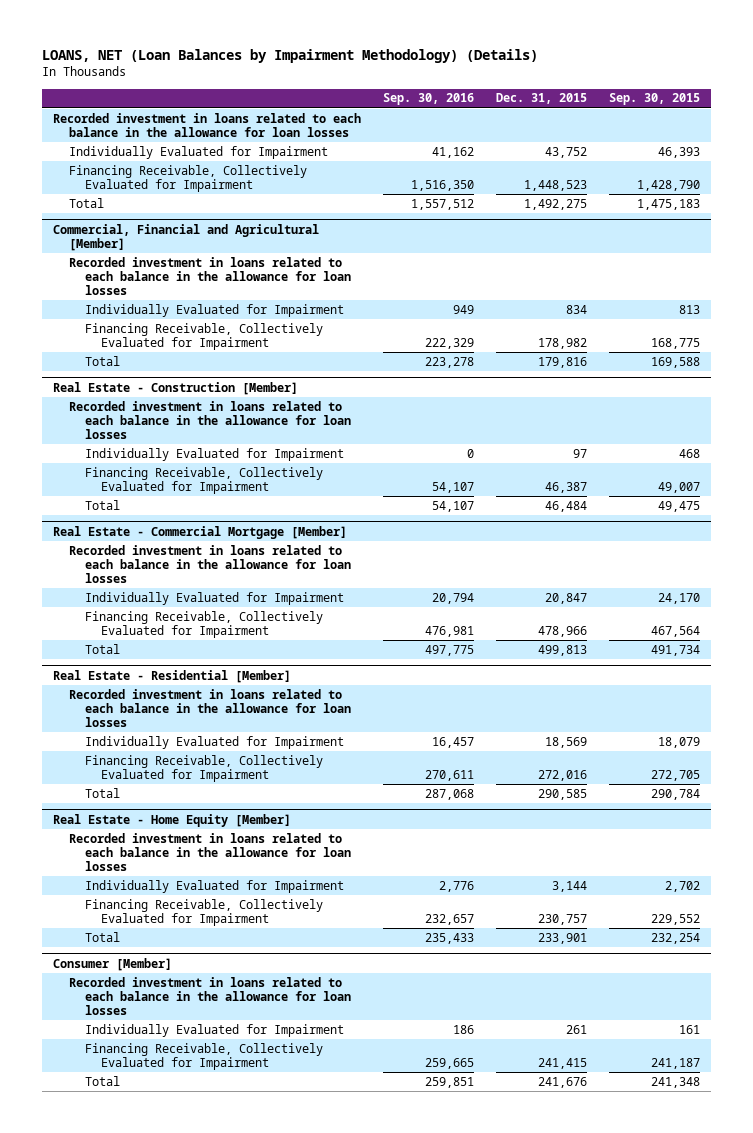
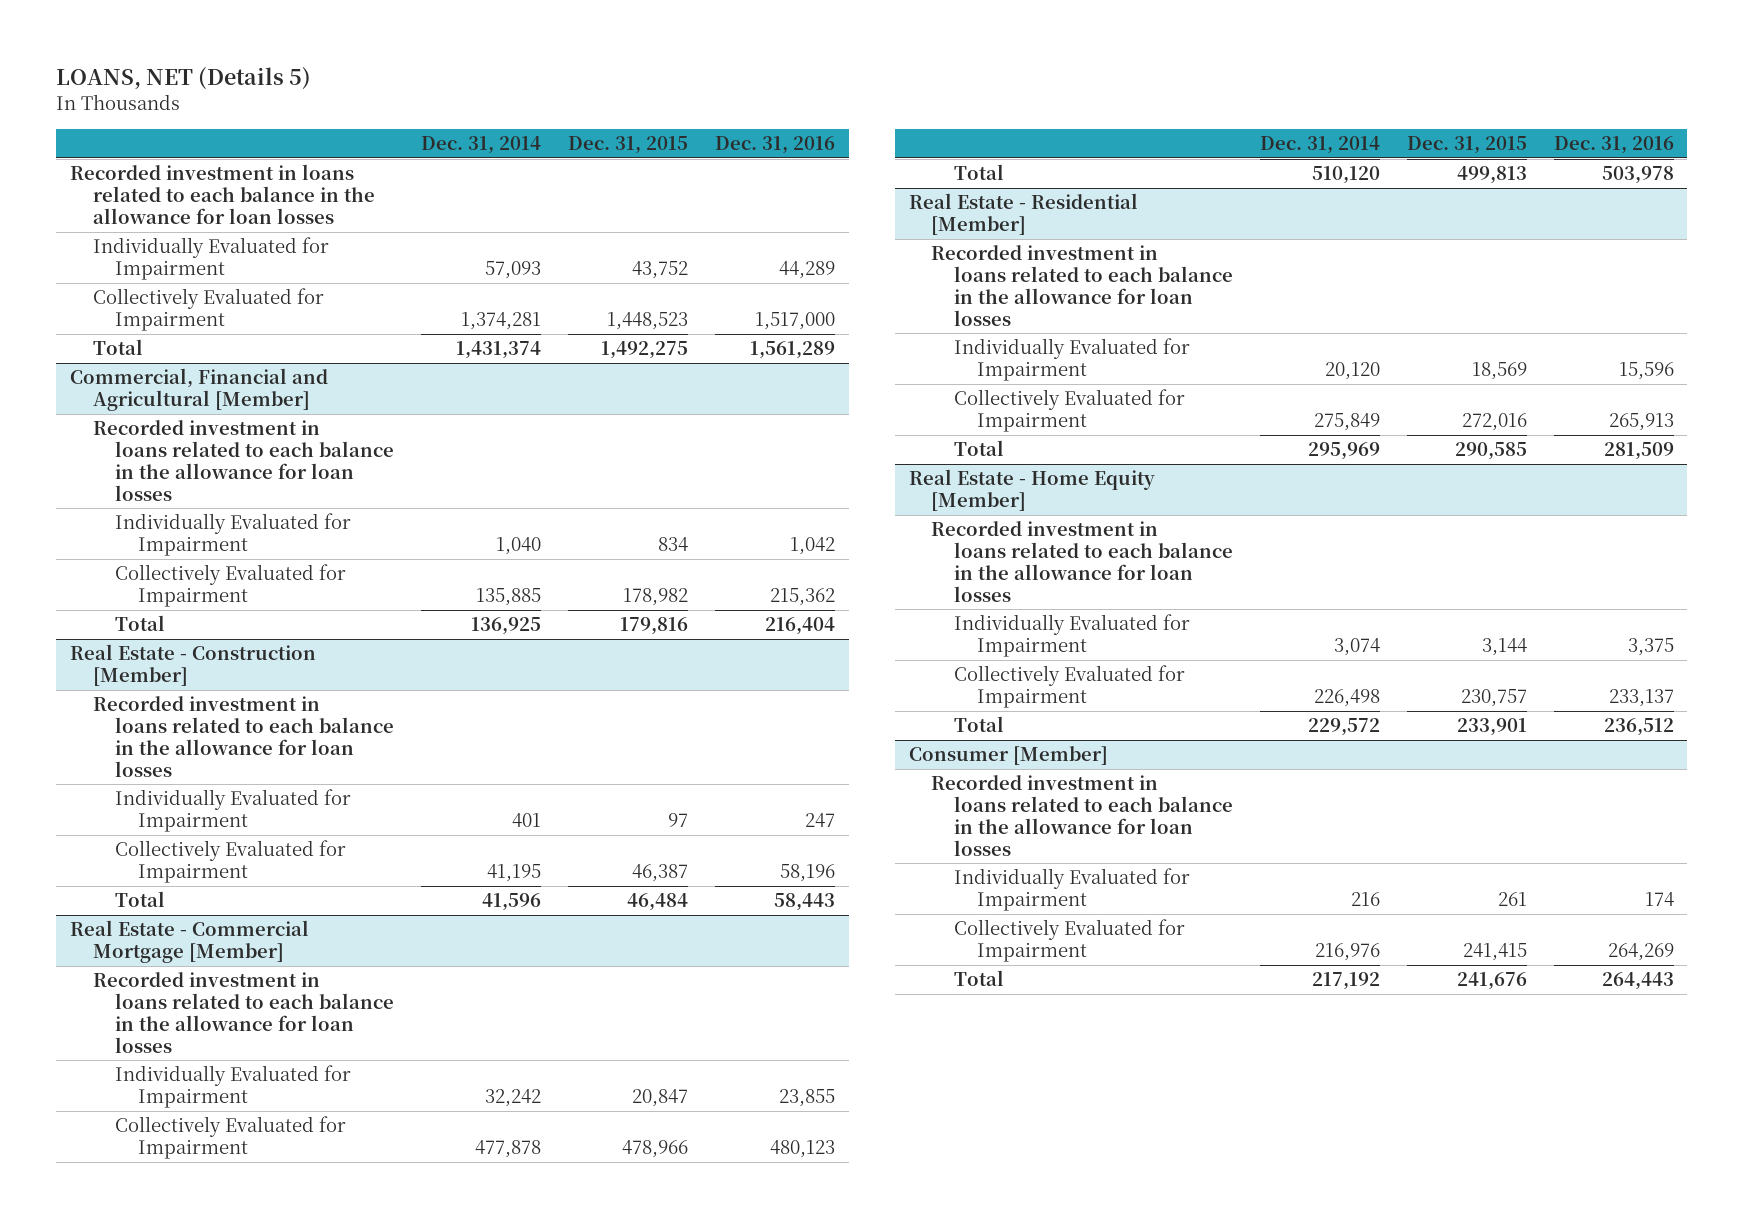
[41,49,538,64] LOANS, NET (Loan Balances by Impairment Methodology) (Details) -> [56,67,312,91] LOANS, NET (Details 5)
[382,93,474,106] Sep. 30, 2016 -> none
[609,93,701,106] Sep. 30, 2015 -> none
none -> [421,136,542,155] Dec. 31, 2014
none -> [715,136,836,155] Dec. 31, 2016
[68,164,307,192] Financing Receivable, Collectively Evaluated for Impairment -> [92,288,324,332] Collectively Evaluated for Impairment
[85,322,324,350] Financing Receivable, Collectively Evaluated for Impairment -> [115,564,347,608] Collectively Evaluated for Impairment
[85,466,324,494] Financing Receivable, Collectively Evaluated for Impairment -> [115,840,347,884] Collectively Evaluated for Impairment
[85,610,324,638] Financing Receivable, Collectively Evaluated for Impairment -> [115,1116,347,1160] Collectively Evaluated for Impairment
[85,754,324,782] Financing Receivable, Collectively Evaluated for Impairment -> [954,389,1186,433] Collectively Evaluated for Impairment
[85,898,324,926] Financing Receivable, Collectively Evaluated for Impairment -> [954,665,1186,709] Collectively Evaluated for Impairment
[85,1042,324,1070] Financing Receivable, Collectively Evaluated for Impairment -> [954,919,1186,963] Collectively Evaluated for Impairment

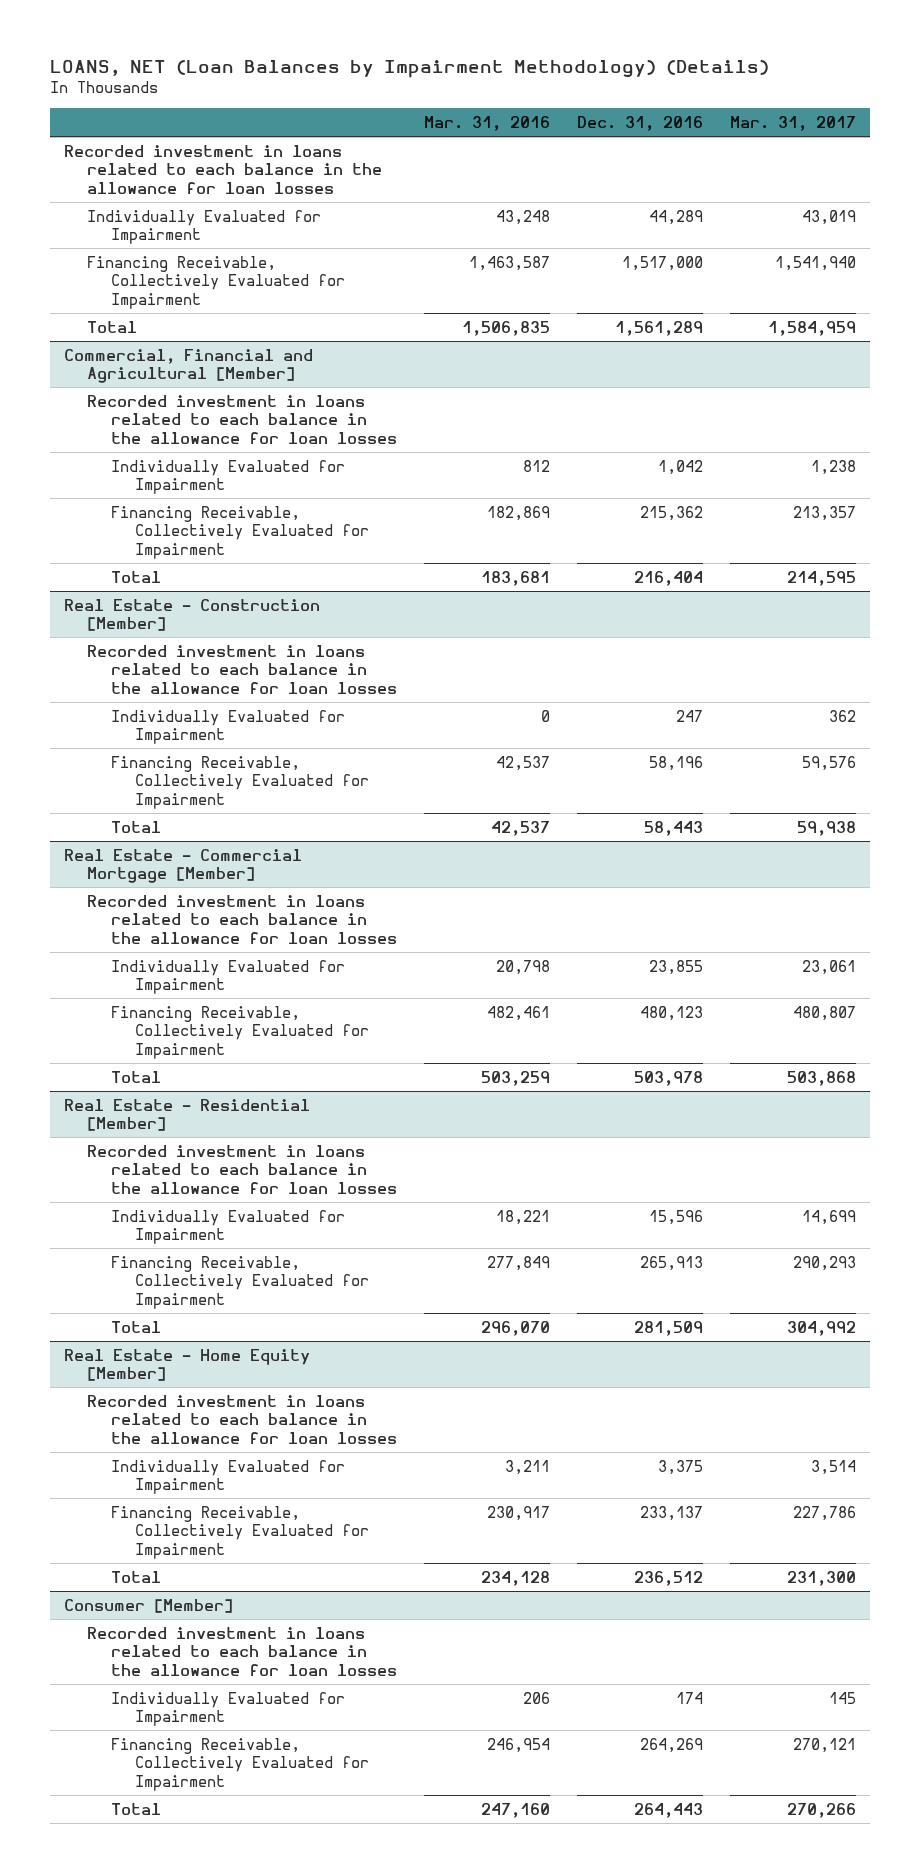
[56,67,312,91] LOANS, NET (Details 5) -> [50,60,770,79] LOANS, NET (Loan Balances by Impairment Methodology) (Details)
[421,136,542,155] Dec. 31, 2014 -> none
[568,136,689,155] Dec. 31, 2015 -> none
none -> [424,115,551,131] Mar. 31, 2016
none -> [730,115,857,131] Mar. 31, 2017
[92,288,324,332] Collectively Evaluated for Impairment -> [87,255,346,309] Financing Receivable, Collectively Evaluated for Impairment
[115,564,347,608] Collectively Evaluated for Impairment -> [111,505,369,559] Financing Receivable, Collectively Evaluated for Impairment
[115,840,347,884] Collectively Evaluated for Impairment -> [111,755,369,809] Financing Receivable, Collectively Evaluated for Impairment
[115,1116,347,1160] Collectively Evaluated for Impairment -> [111,1005,369,1059] Financing Receivable, Collectively Evaluated for Impairment
[954,389,1186,433] Collectively Evaluated for Impairment -> [111,1255,369,1309] Financing Receivable, Collectively Evaluated for Impairment
[954,665,1186,709] Collectively Evaluated for Impairment -> [111,1505,369,1559] Financing Receivable, Collectively Evaluated for Impairment
[954,919,1186,963] Collectively Evaluated for Impairment -> [111,1737,369,1791] Financing Receivable, Collectively Evaluated for Impairment

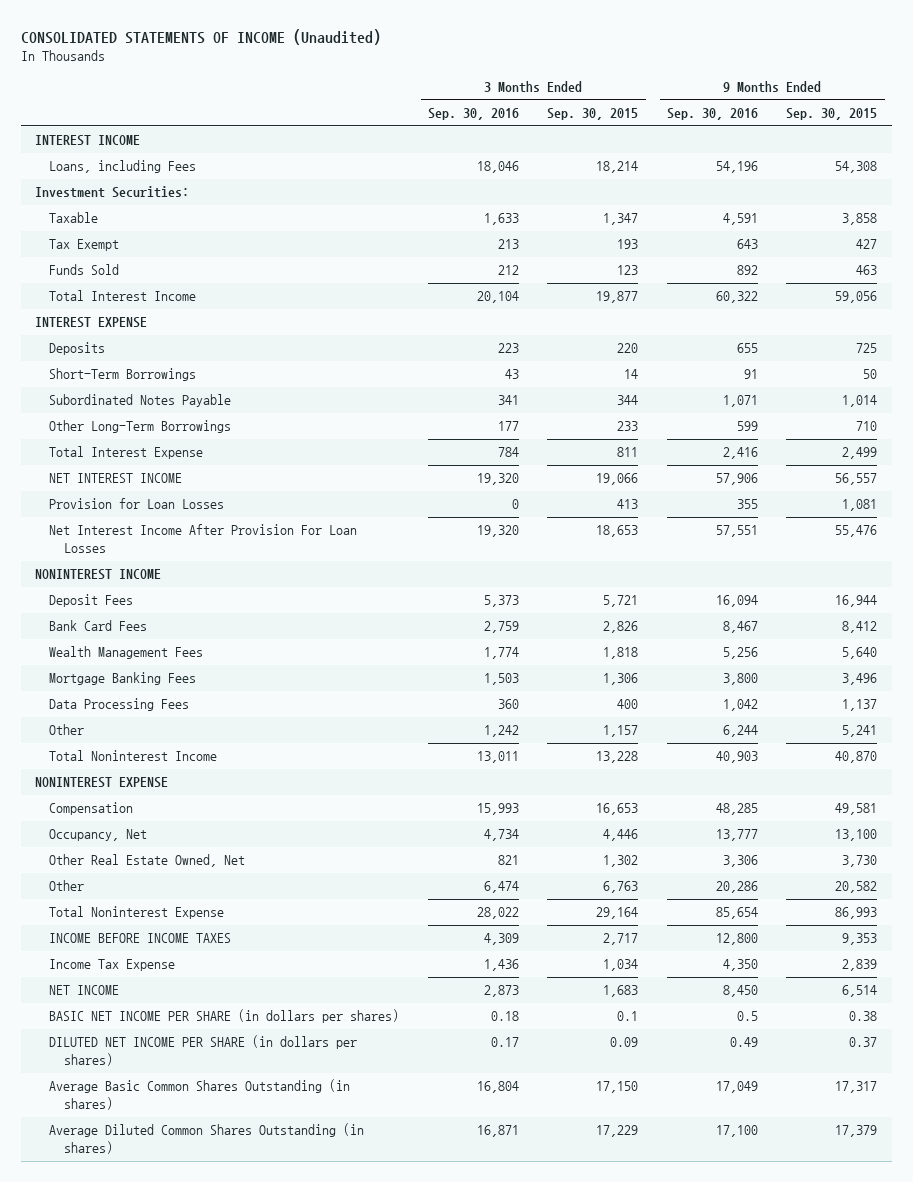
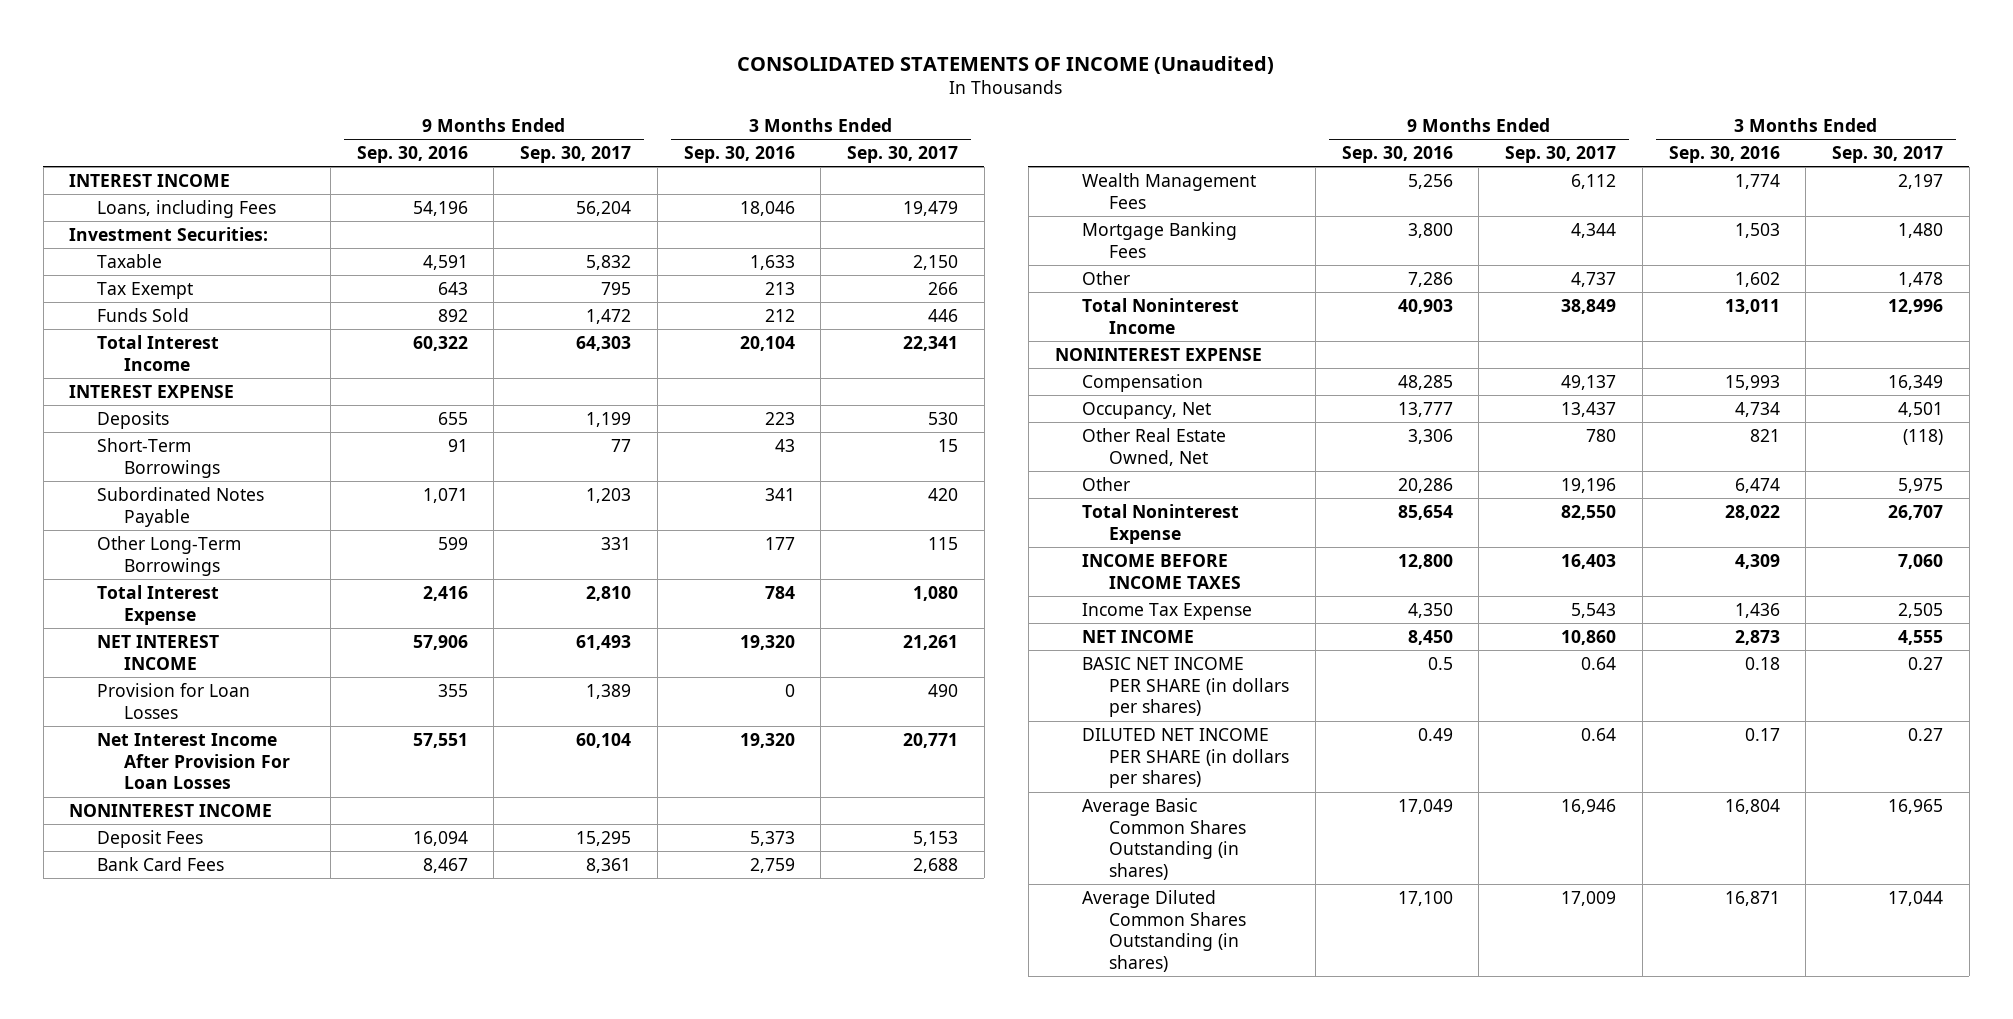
[547,108,639,121] Sep. 30, 2015 -> none
[786,108,878,121] Sep. 30, 2015 -> none
none -> [520,146,632,164] Sep. 30, 2017
none -> [847,146,959,164] Sep. 30, 2017
[49,698,190,712] Data Processing Fees -> none
[483,725,519,738] 1,242 -> [1734,271,1780,287] 1,602
[722,725,758,738] 6,244 -> [1407,271,1453,287] 7,286

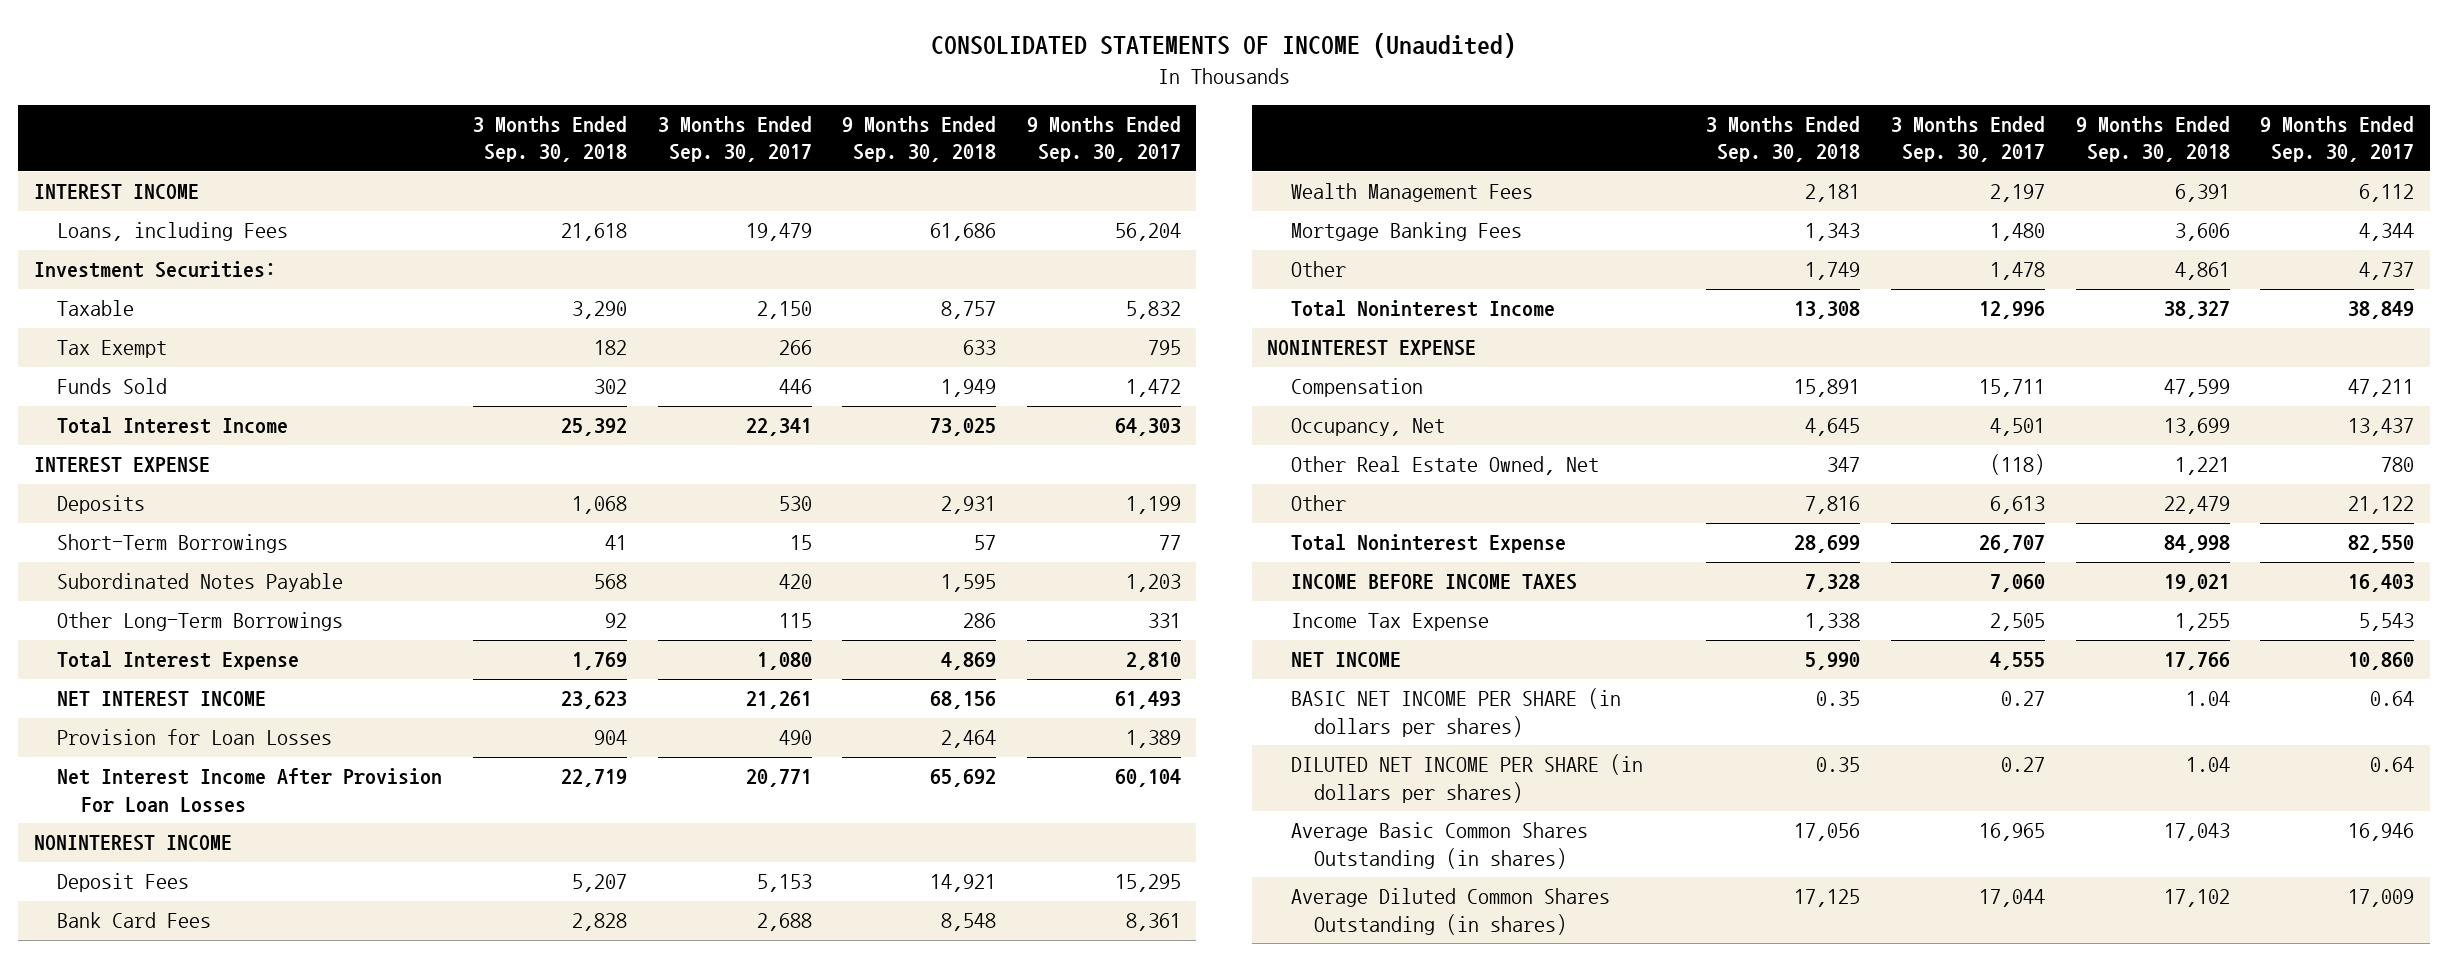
[356,146,468,164] Sep. 30, 2016 -> none
[683,146,795,164] Sep. 30, 2016 -> none
none -> [472,116,627,163] 3 Months Ended Sep. 30, 2018
none -> [842,116,997,163] 9 Months Ended Sep. 30, 2018
[1561,374,1617,390] 49,137 -> [2348,379,2415,398] 47,211
[1888,374,1944,390] 16,349 -> [1979,379,2046,398] 15,711
[1561,477,1617,493] 19,196 -> [2348,496,2415,515] 21,122
[1898,477,1944,493] 5,975 -> [1990,496,2046,515] 6,613

